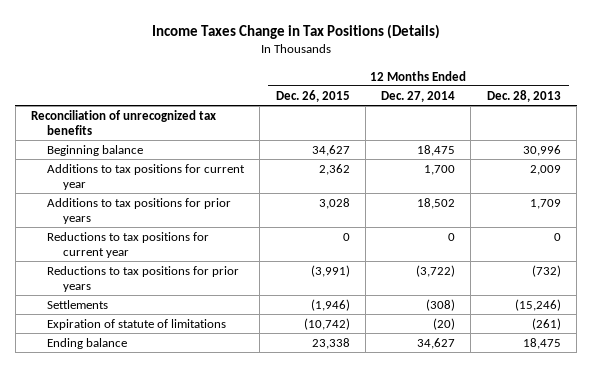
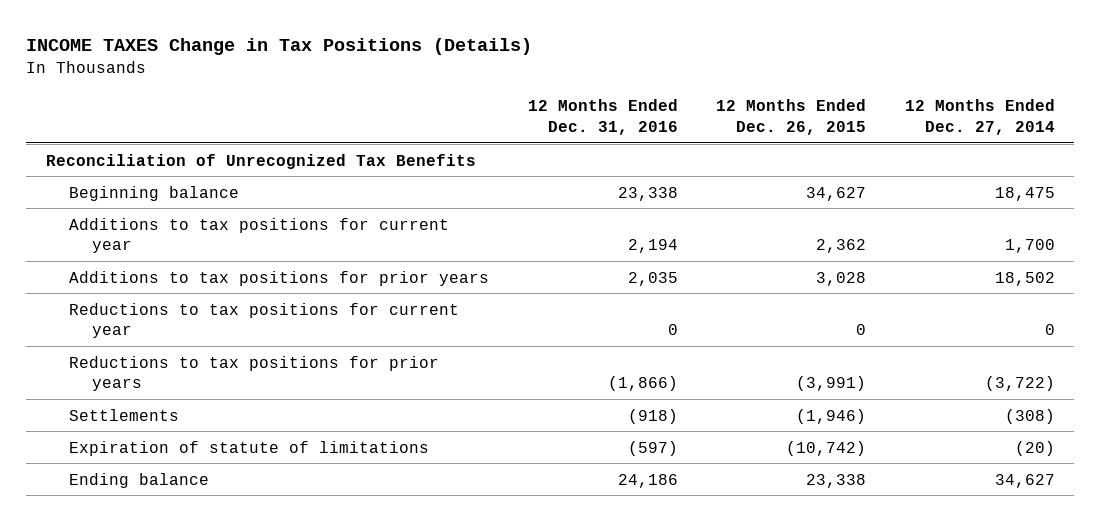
[151,23,440,39] Income Taxes Change in Tax Positions (Details) -> [26,38,533,56] INCOME TAXES Change in Tax Positions (Details)
[486,89,561,102] Dec. 28, 2013 -> none
none -> [527,98,678,135] 12 Months Ended Dec. 31, 2016
[31,109,217,136] Reconciliation of unrecognized tax benefits -> [45,153,476,169] Reconciliation of Unrecognized Tax Benefits

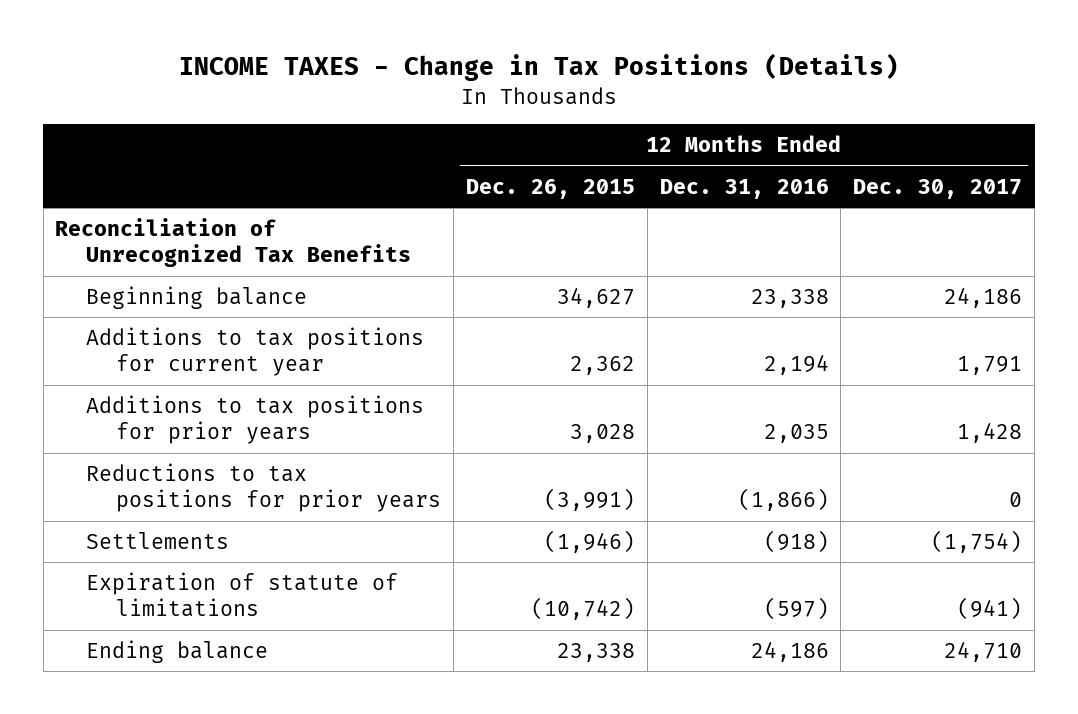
[26,38,533,56] INCOME TAXES Change in Tax Positions (Details) -> [178,53,899,82] INCOME TAXES - Change in Tax Positions (Details)
[905,98,1056,135] 12 Months Ended Dec. 27, 2014 -> none
none -> [853,178,1023,199] Dec. 30, 2017
[68,302,459,339] Reductions to tax positions for current year -> none

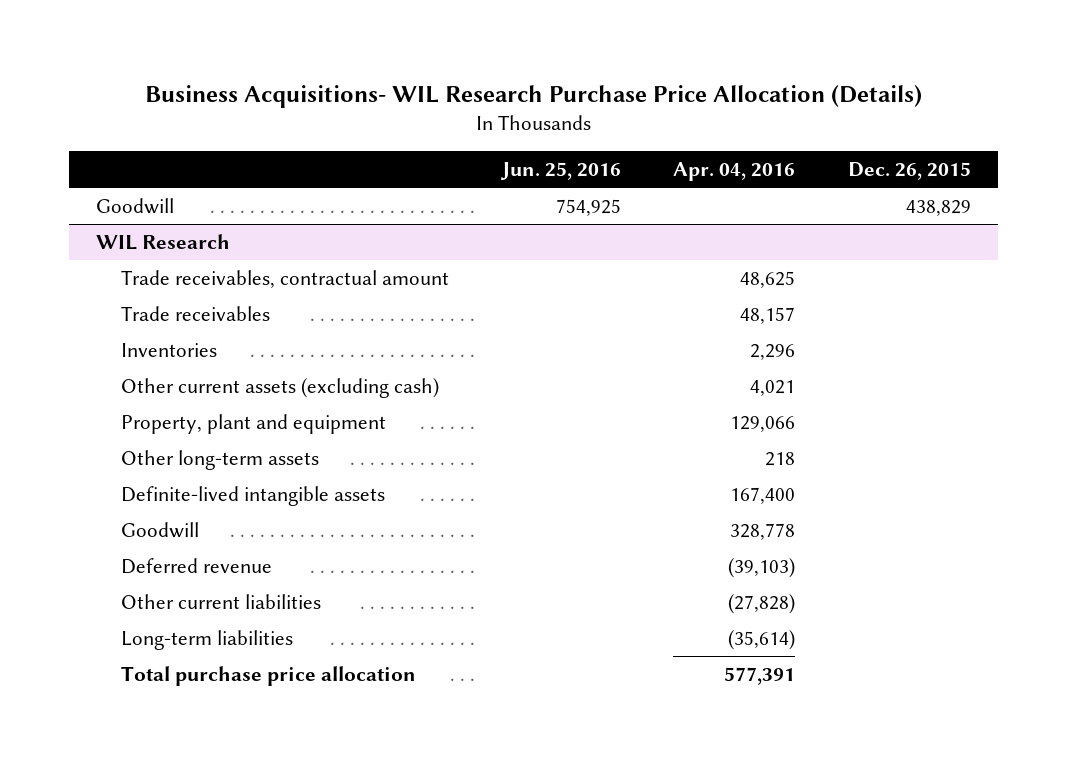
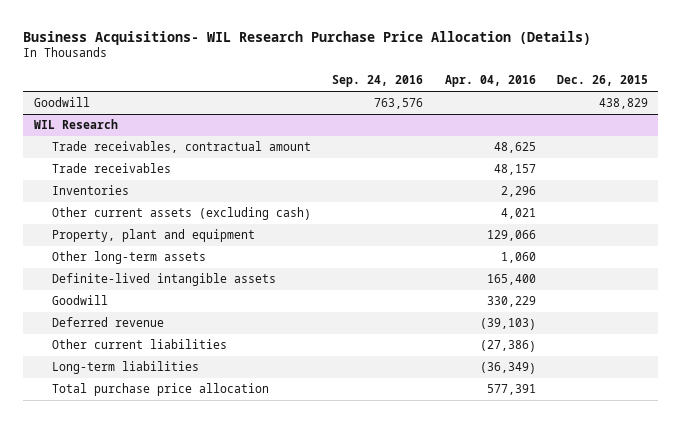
[499,161,621,180] Jun. 25, 2016 -> none
none -> [332,75,424,88] Sep. 24, 2016
[765,452,796,467] 218 -> [500,252,536,264] 1,060
[730,487,796,505] 167,400 -> [486,274,536,286] 165,400
[730,523,796,541] 328,778 -> [486,296,536,308] 330,229
[728,594,796,615] (27,828) -> [479,340,536,353] (27,386)
[728,630,796,651] (35,614) -> [479,362,536,375] (36,349)

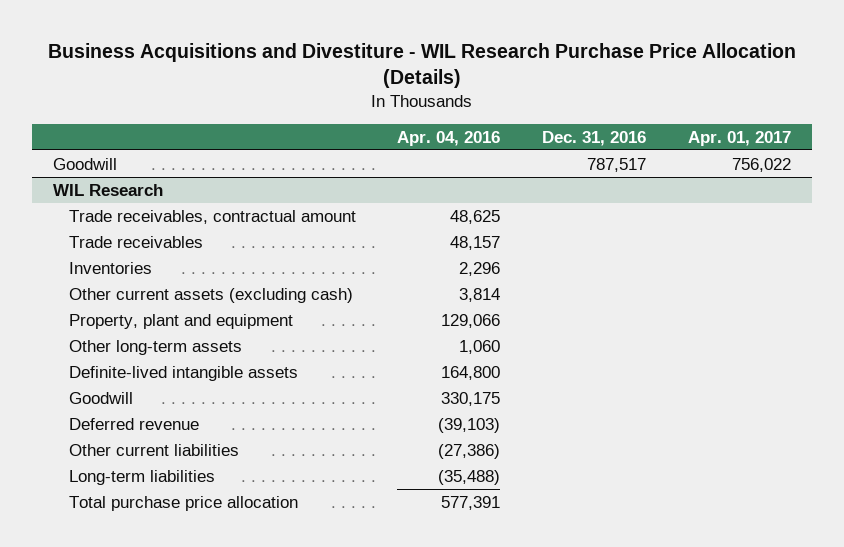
[23,30,592,45] Business Acquisitions- WIL Research Purchase Price Allocation (Details) -> [47,43,796,89] Business Acquisitions and Divestiture - WIL Research Purchase Price Allocation (Details)
[332,75,424,88] Sep. 24, 2016 -> none
[556,75,648,87] Dec. 26, 2015 -> none
none -> [542,130,647,146] Dec. 31, 2016
none -> [687,130,791,146] Apr. 01, 2017
[500,208,536,220] 4,021 -> [459,287,501,302] 3,814
[486,274,536,286] 165,400 -> [441,365,501,380] 164,800
[486,296,536,308] 330,229 -> [441,391,501,406] 330,175
[479,362,536,375] (36,349) -> [438,469,501,485] (35,488)

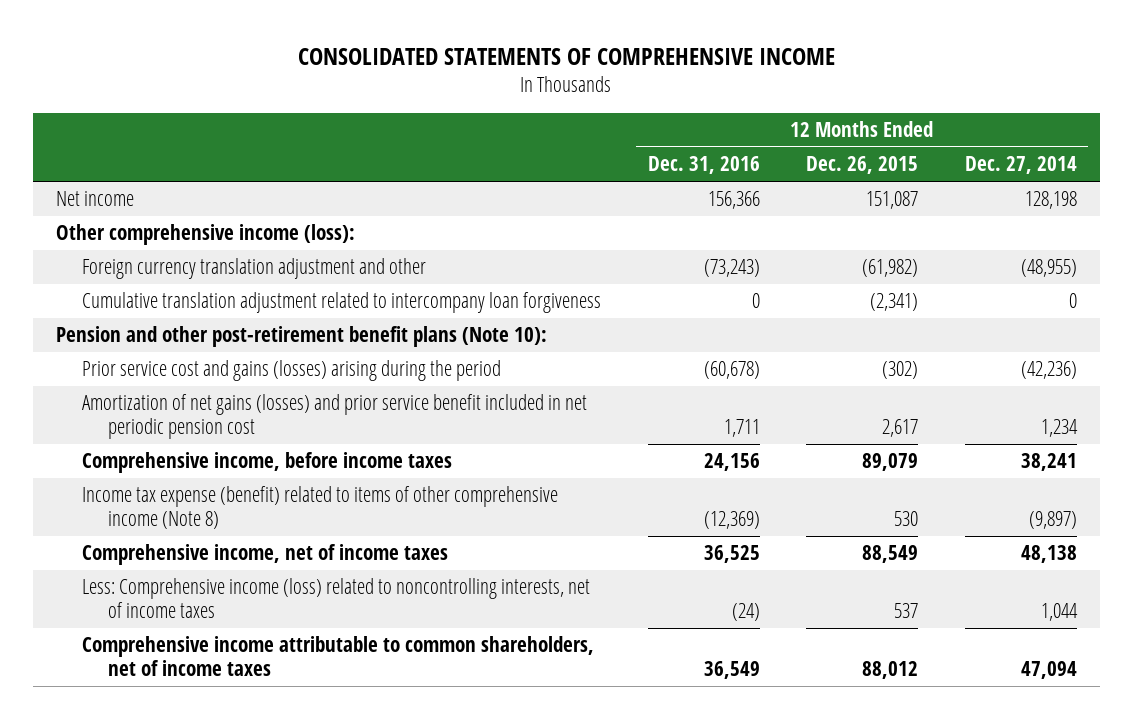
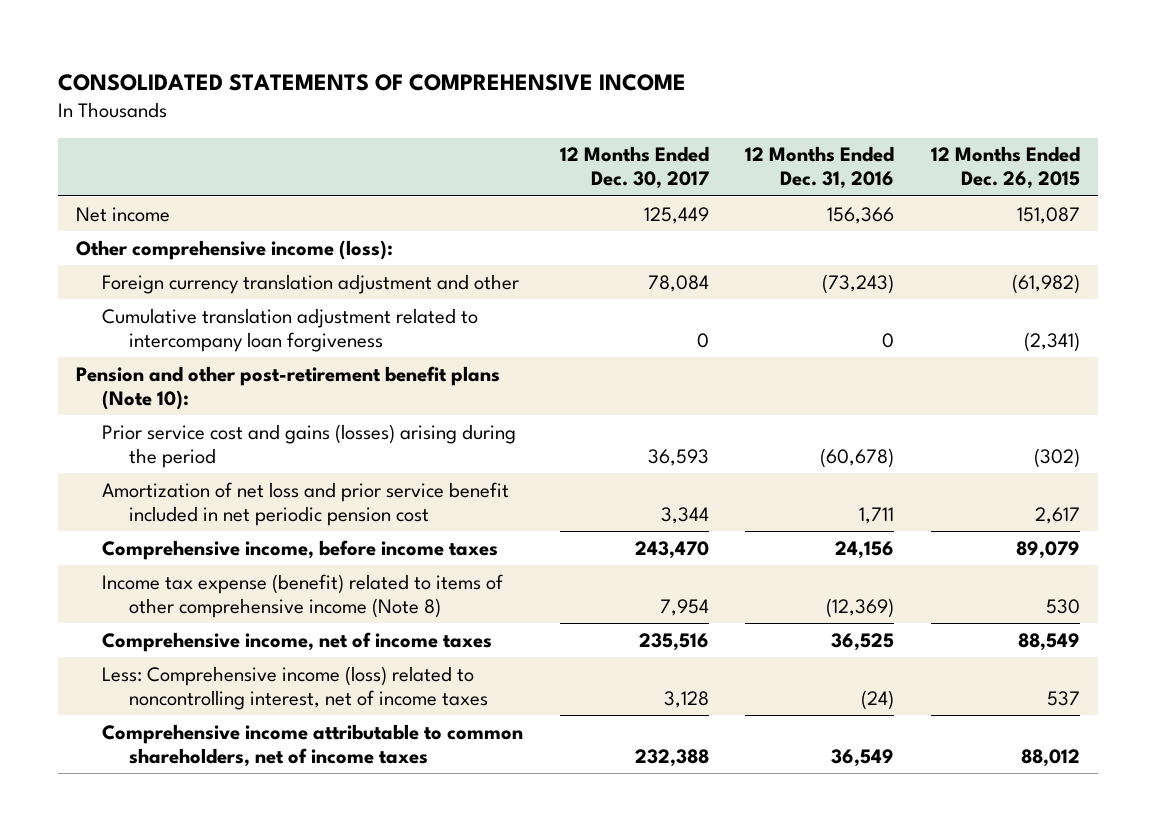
[964,156,1077,175] Dec. 27, 2014 -> none
none -> [559,146,709,190] 12 Months Ended Dec. 30, 2017
[82,394,588,440] Amortization of net gains (losses) and prior service benefit included in net periodic pension cost -> [102,481,510,526] Amortization of net loss and prior service benefit included in net periodic pension cost
[82,578,591,619] Less: Comprehensive income (loss) related to noncontrolling interests, net of income taxes -> [102,665,488,710] Less: Comprehensive income (loss) related to noncontrolling interest, net of income taxes

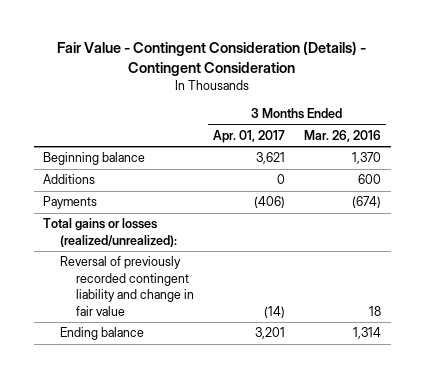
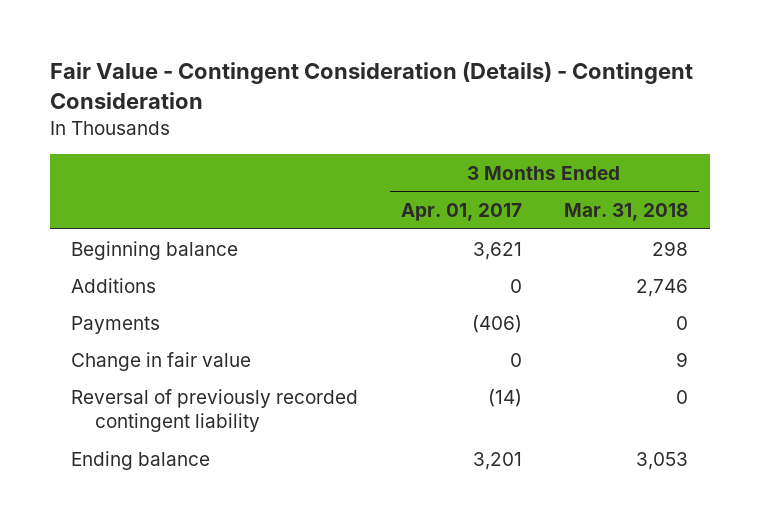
[304,129,382,142] Mar. 26, 2016 -> none
none -> [564,203,689,222] Mar. 31, 2018
[43,218,177,247] Total gains or losses (realized/unrealized): -> none
[59,256,195,316] Reversal of previously recorded contingent liability and change in fair value -> [70,351,251,371] Change in fair value
[264,305,286,318] (14) -> [509,352,522,367] 0
none -> [70,388,358,433] Reversal of previously recorded contingent liability

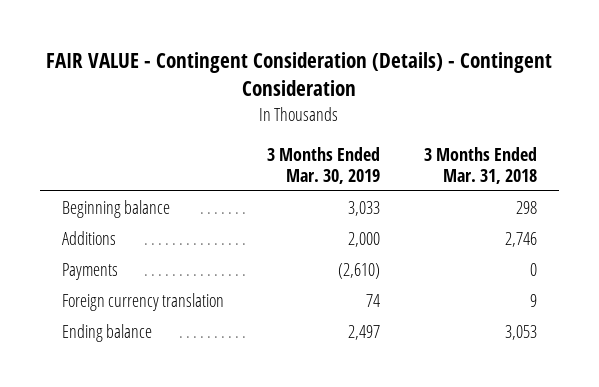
[49,62,693,110] Fair Value - Contingent Consideration (Details) - Contingent Consideration -> [46,52,553,97] FAIR VALUE - Contingent Consideration (Details) - Contingent Consideration
[400,203,522,222] Apr. 01, 2017 -> none
none -> [267,146,381,184] 3 Months Ended Mar. 30, 2019
[70,388,358,433] Reversal of previously recorded contingent liability -> none
[70,351,251,371] Change in fair value -> [61,292,224,311] Foreign currency translation

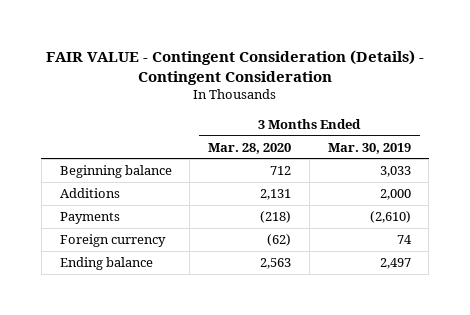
[424,146,538,184] 3 Months Ended Mar. 31, 2018 -> none
none -> [208,142,292,154] Mar. 28, 2020
[61,292,224,311] Foreign currency translation -> [59,234,166,248] Foreign currency

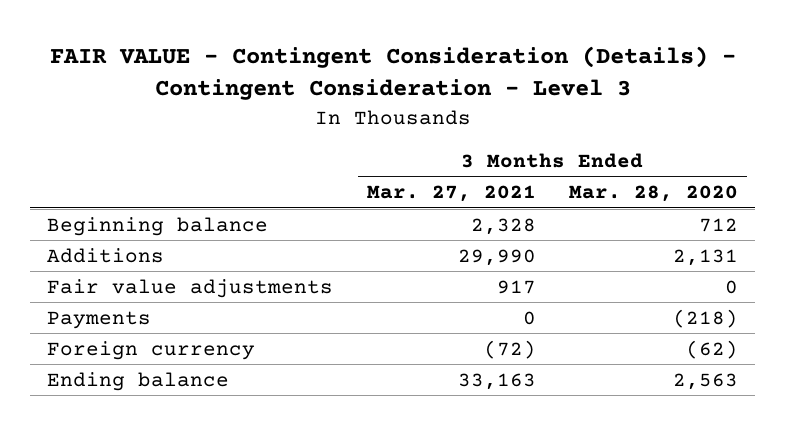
[46,49,425,85] FAIR VALUE - Contingent Consideration (Details) - Contingent Consideration -> [49,45,736,101] FAIR VALUE - Contingent Consideration (Details) - Contingent Consideration - Level 3
[327,142,411,154] Mar. 30, 2019 -> none
none -> [366,185,536,203] Mar. 27, 2021
none -> [46,278,333,298] Fair value adjustments

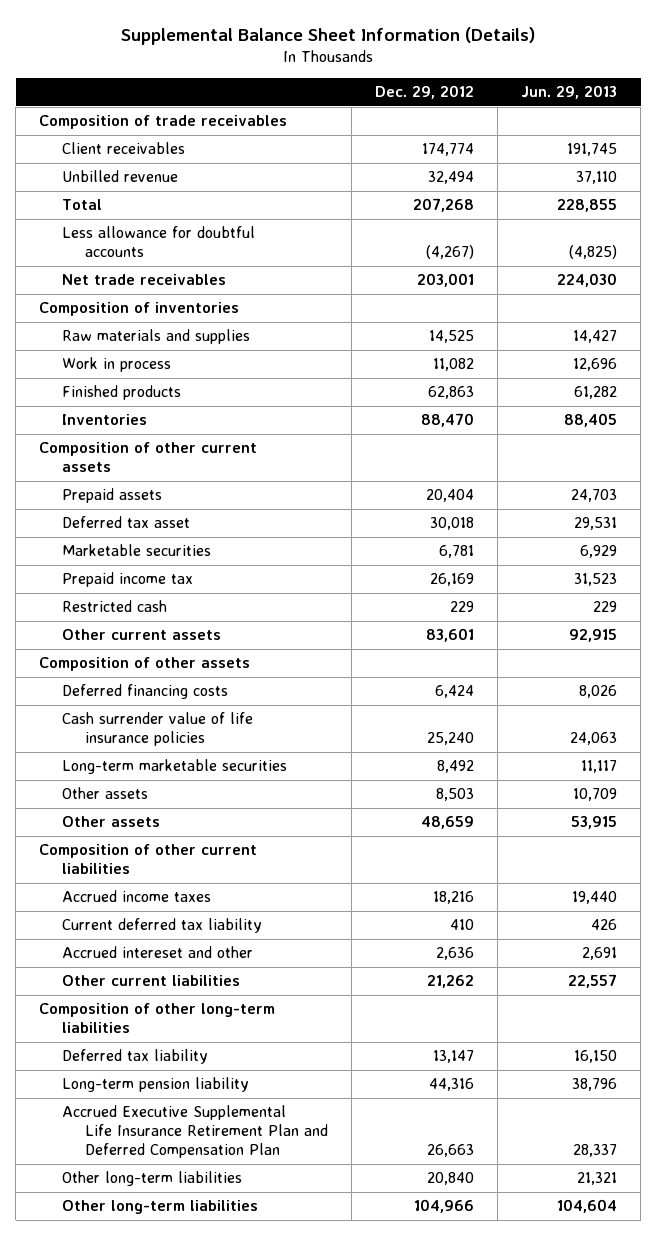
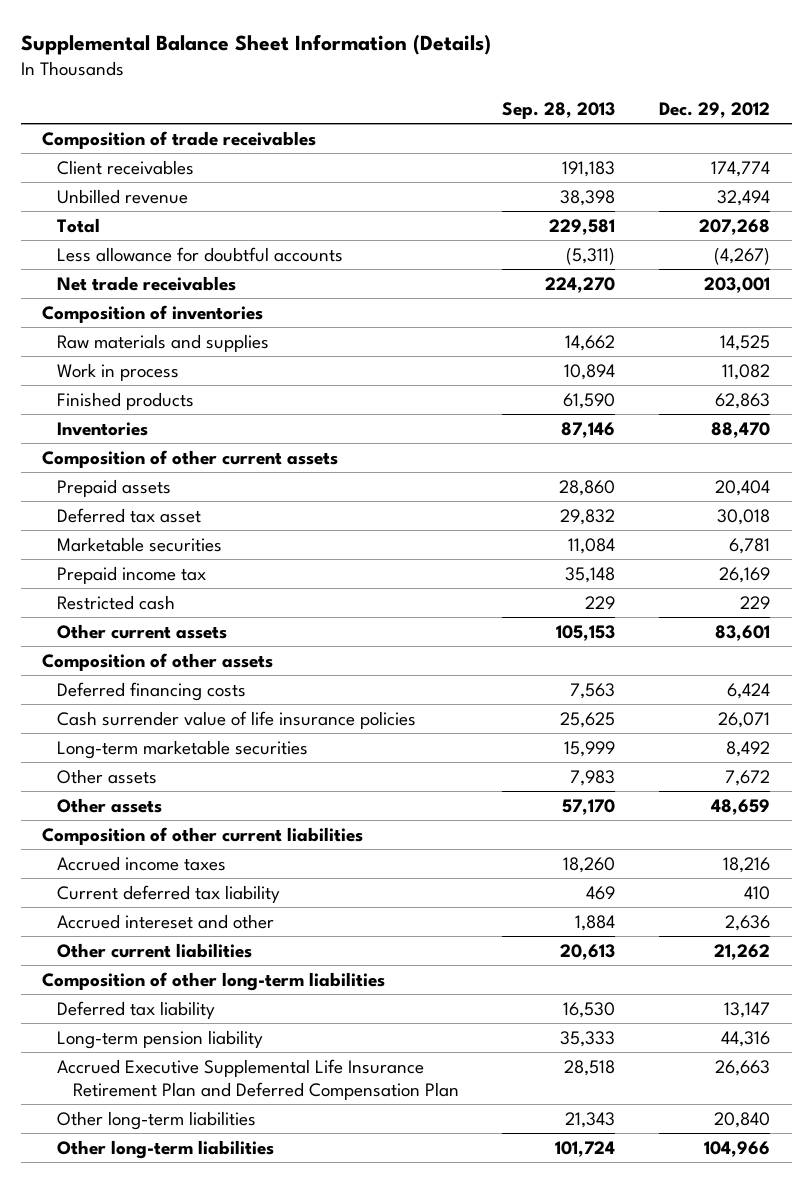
[521,85,618,100] Jun. 29, 2013 -> none
none -> [502,101,616,119] Sep. 28, 2013
[427,732,475,746] 25,240 -> [718,711,771,728] 26,071
[436,788,475,802] 8,503 -> [725,769,771,786] 7,672

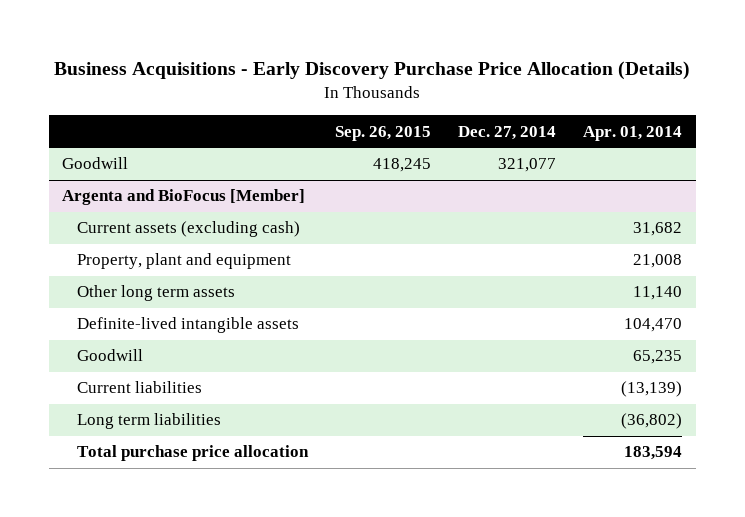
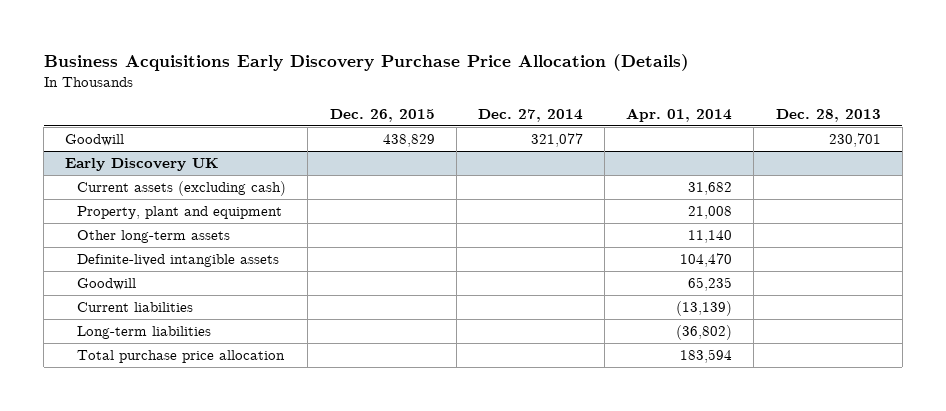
[54,61,691,81] Business Acquisitions - Early Discovery Purchase Price Allocation (Details) -> [43,53,689,71] Business Acquisitions Early Discovery Purchase Price Allocation (Details)
[335,125,432,141] Sep. 26, 2015 -> none
none -> [329,109,435,123] Dec. 26, 2015
none -> [775,109,881,123] Dec. 28, 2013
[62,189,306,206] Argenta and BioFocus [Member] -> none
none -> [65,158,220,172] Early Discovery UK
[77,285,236,302] Other long term assets -> [77,230,231,244] Other long-term assets
[77,413,222,430] Long term liabilities -> [77,326,212,340] Long-term liabilities

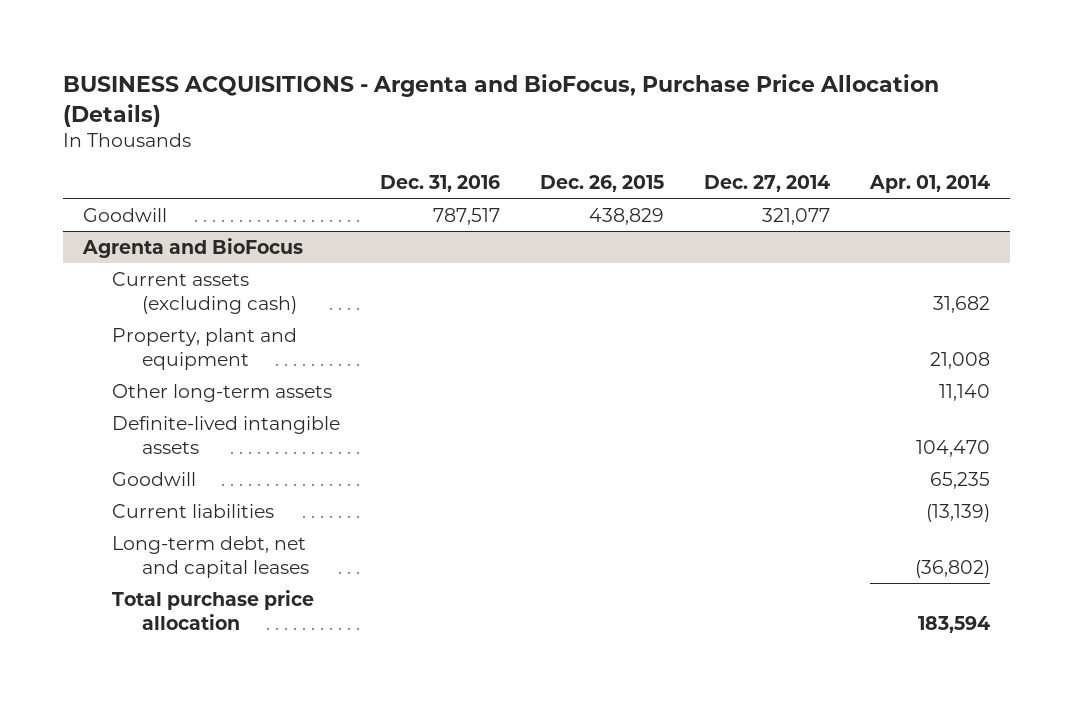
[43,53,689,71] Business Acquisitions Early Discovery Purchase Price Allocation (Details) -> [62,74,939,127] BUSINESS ACQUISITIONS - Argenta and BioFocus, Purchase Price Allocation (Details)
[775,109,881,123] Dec. 28, 2013 -> none
none -> [380,174,501,192] Dec. 31, 2016
[65,158,220,172] Early Discovery UK -> [81,237,303,258] Agrenta and BioFocus
[77,326,212,340] Long-term liabilities -> [112,535,310,578] Long-term debt, net and capital leases

